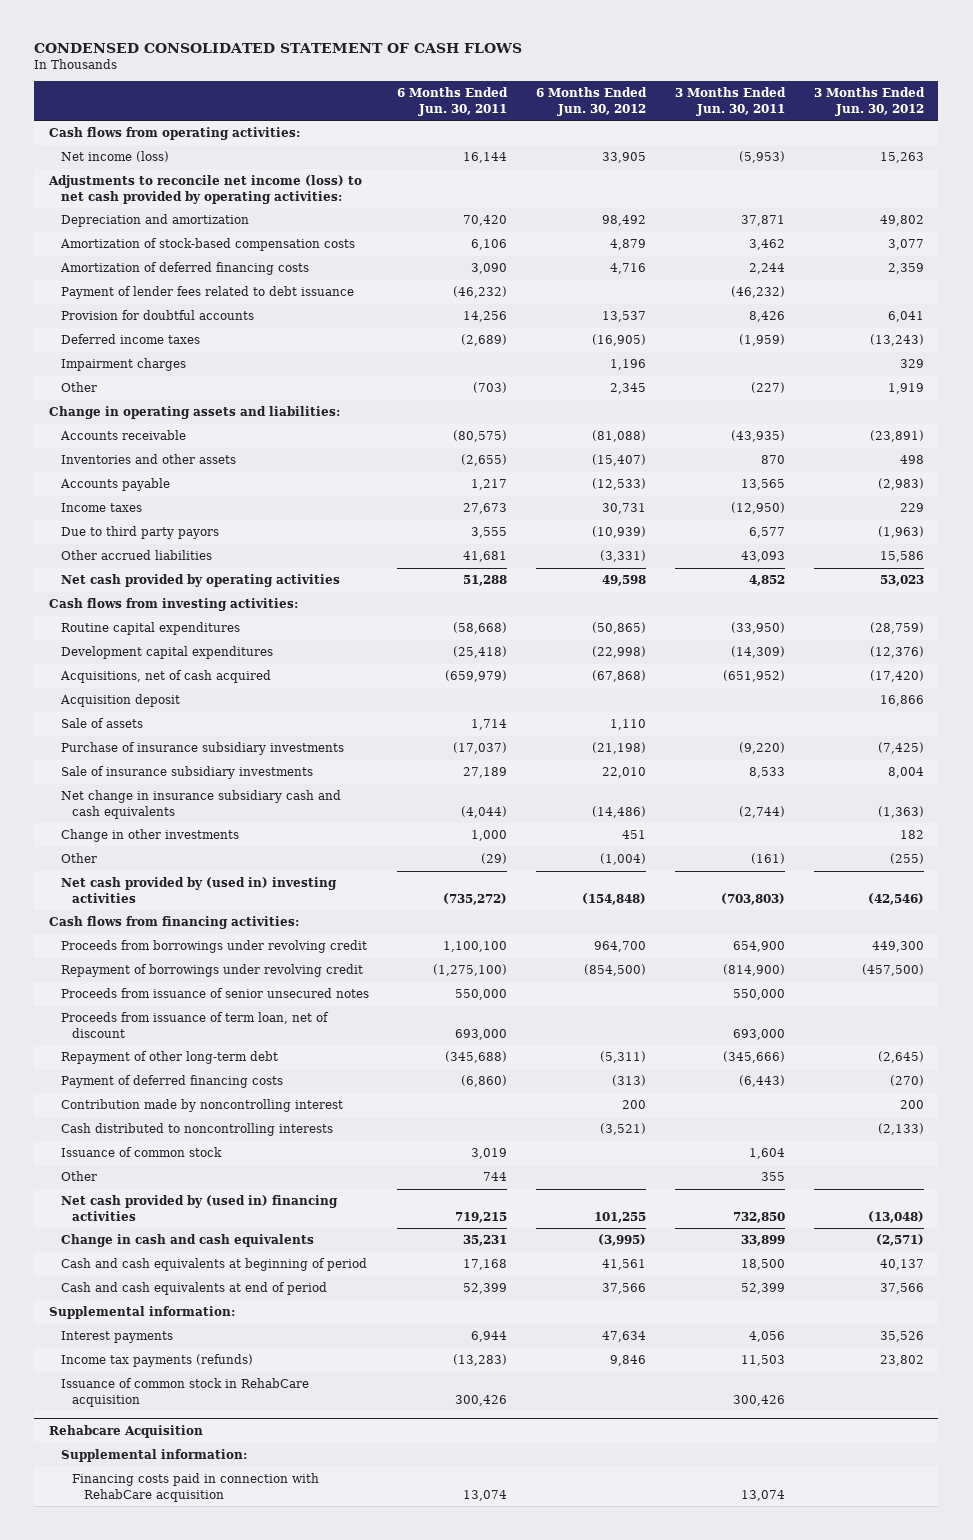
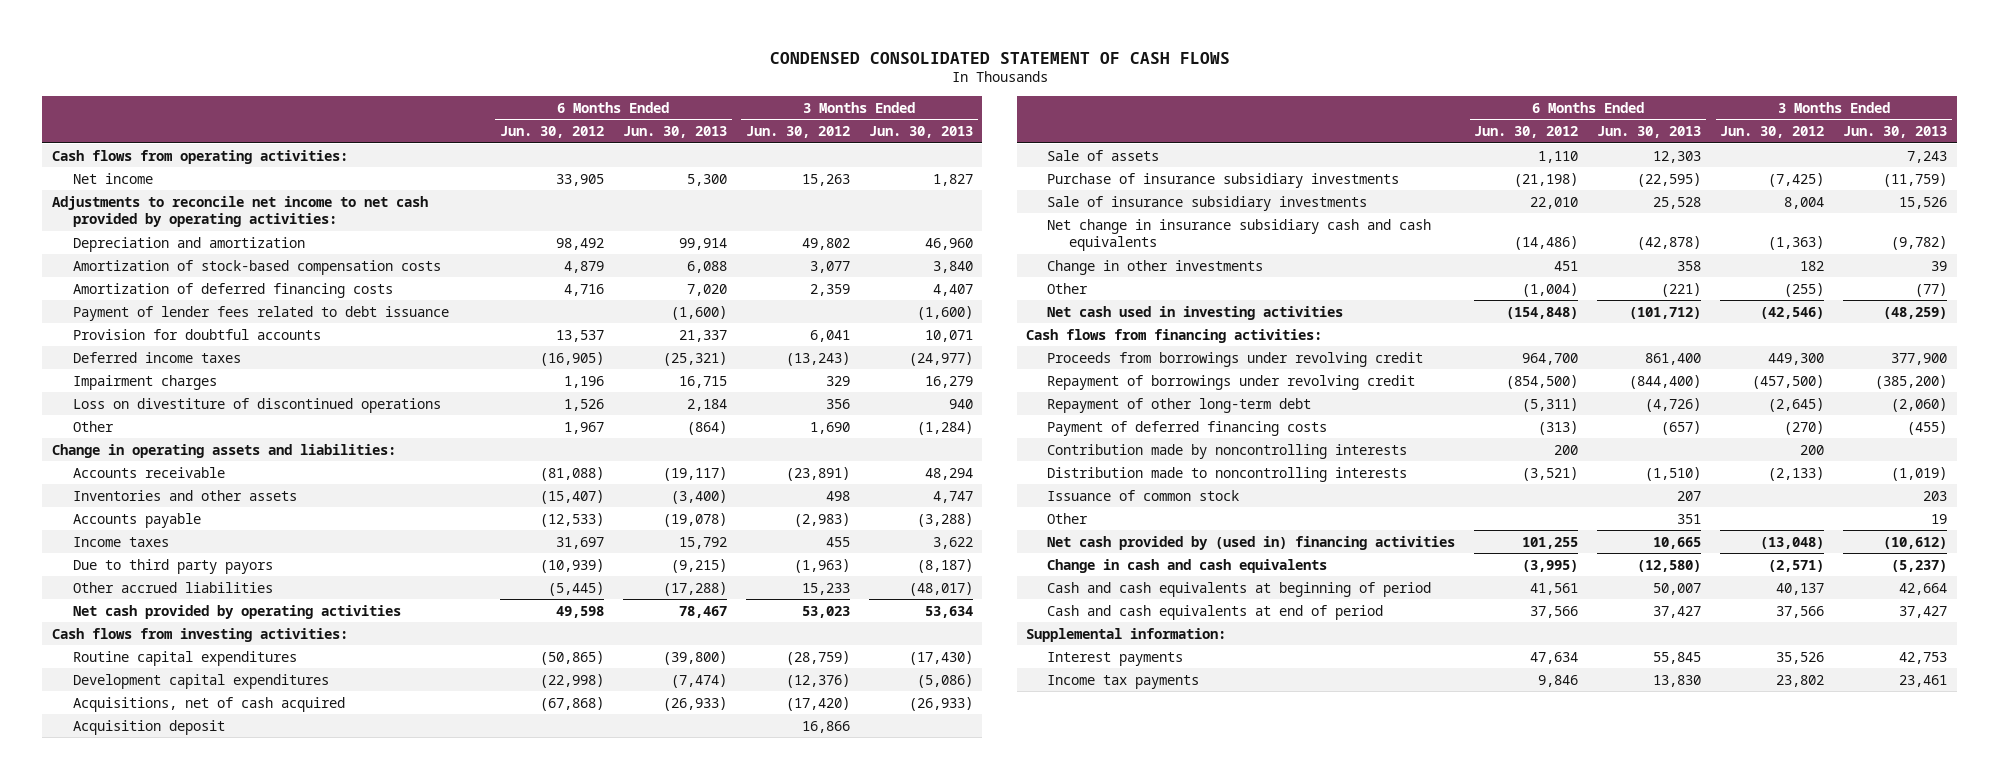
[397,87,509,116] 6 Months Ended Jun. 30, 2011 -> none
[675,87,787,116] 3 Months Ended Jun. 30, 2011 -> none
none -> [622,126,727,139] Jun. 30, 2013
none -> [868,126,973,139] Jun. 30, 2013
[60,151,169,163] Net income (loss) -> [72,172,153,184] Net income
[47,175,362,204] Adjustments to reconcile net income (loss) to net cash provided by operating activities: -> [51,195,428,227] Adjustments to reconcile net income to net cash provided by operating activities:
none -> [72,397,441,413] Loss on divestiture of discontinued operations
[610,383,647,395] 2,345 -> [563,421,604,434] 1,967
[887,383,924,395] 1,919 -> [809,421,850,434] 1,690
[602,503,647,515] 30,731 -> [555,536,604,549] 31,697
[899,503,924,513] 229 -> [825,536,850,547] 455
[600,550,647,563] (3,331) -> [547,581,604,596] (5,445)
[879,551,924,563] 15,586 -> [801,582,850,595] 15,233
[60,877,337,903] Net cash provided by (used in) investing activities -> [1047,305,1344,320] Net cash used in investing activities
[60,988,369,999] Proceeds from issuance of senior unsecured notes -> none
[60,1012,329,1038] Proceeds from issuance of term loan, net of discount -> none
[60,1099,343,1113] Contribution made by noncontrolling interest -> [1047,443,1408,459] Contribution made by noncontrolling interests
[60,1123,333,1137] Cash distributed to noncontrolling interests -> [1047,466,1408,482] Distribution made to noncontrolling interests
[60,1378,309,1407] Issuance of common stock in RehabCare acquisition -> none
[48,1424,203,1438] Rehabcare Acquisition -> none
[60,1449,247,1463] Supplemental information: -> none
[72,1473,320,1502] Financing costs paid in connection with RehabCare acquisition -> none
[60,1354,253,1368] Income tax payments (refunds) -> [1047,674,1200,689] Income tax payments

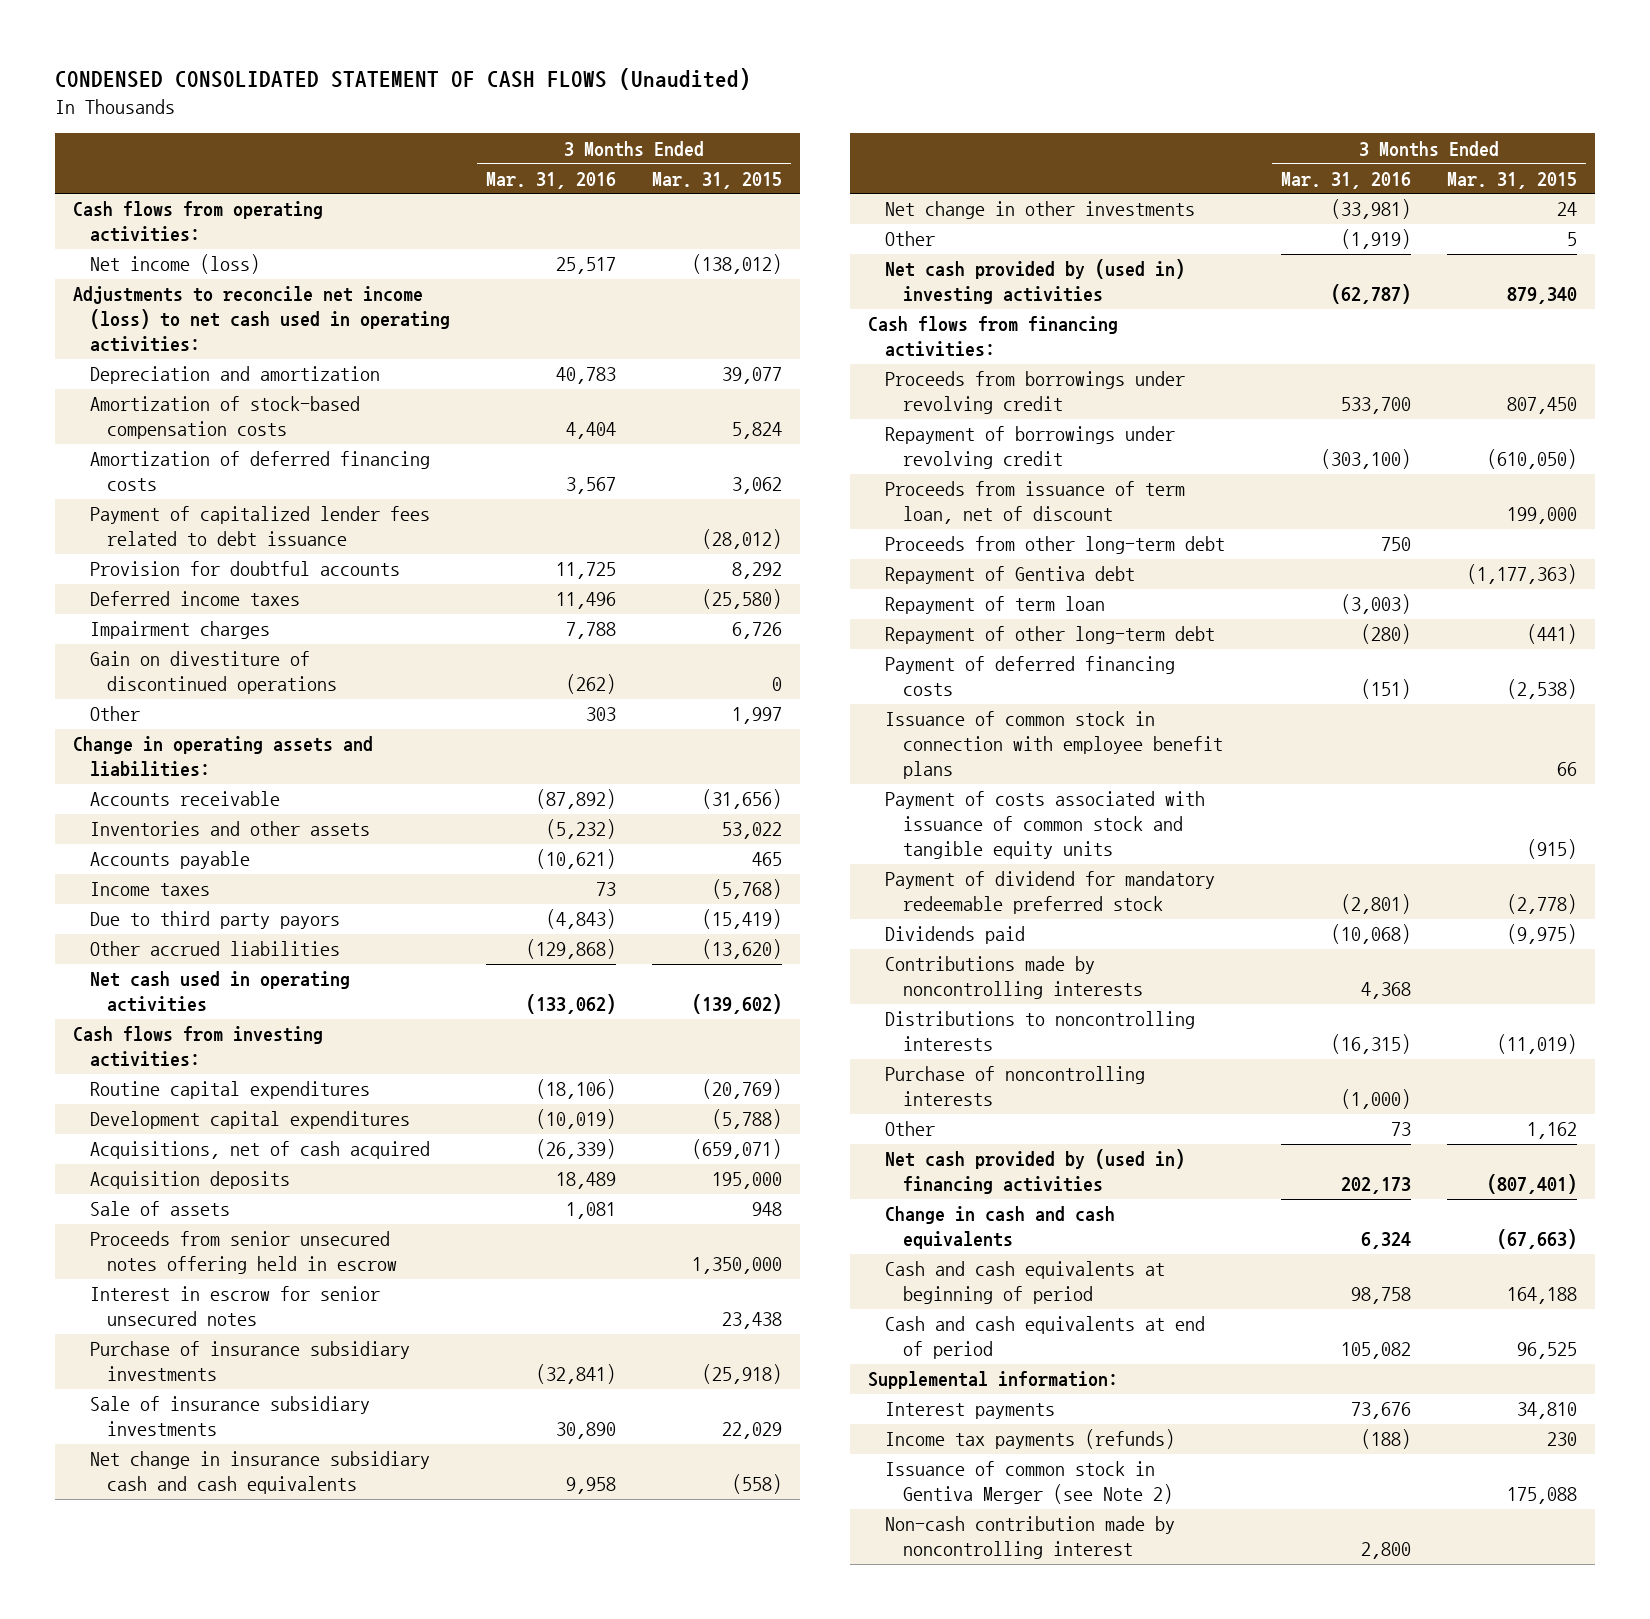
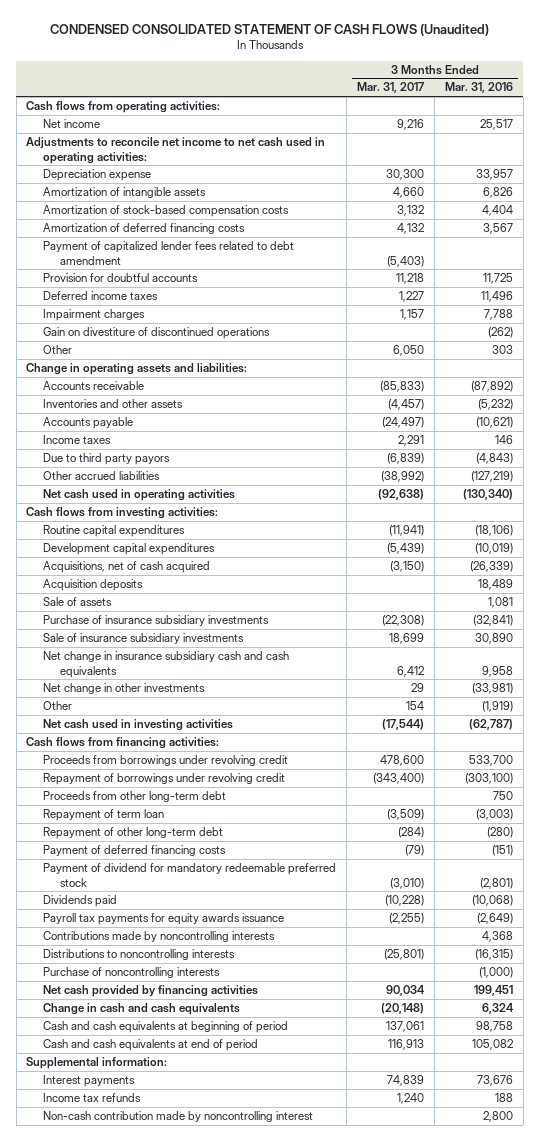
[651,171,782,189] Mar. 31, 2015 -> none
none -> [357,82,425,94] Mar. 31, 2017
[90,366,381,385] Depreciation and amortization -> none
[90,254,261,275] Net income (loss) -> [43,119,101,129] Net income
[72,286,451,353] Adjustments to reconcile net income (loss) to net cash used in operating activities: -> [26,137,326,164] Adjustments to reconcile net income to net cash used in operating activities:
none -> [43,169,152,182] Depreciation expense
none -> [43,187,207,199] Amortization of intangible assets
[90,506,431,547] Payment of capitalized lender fees related to debt issuance -> [43,241,295,265] Payment of capitalized lender fees related to debt amendment
[595,882,616,897] 73 -> [494,435,513,445] 146
[525,939,616,960] (129,868) -> [470,471,513,483] (127,219)
[525,994,616,1015] (133,062) -> [462,489,513,501] (130,340)
[90,1231,398,1275] Proceeds from senior unsecured notes offering held in escrow -> none
[90,1286,381,1327] Interest in escrow for senior unsecured notes -> none
[885,259,1186,305] Net cash provided by (used in) investing activities -> [43,719,234,732] Net cash used in investing activities
[885,481,1186,525] Proceeds from issuance of term loan, net of discount -> none
[885,566,1136,585] Repayment of Gentiva debt -> none
[885,711,1223,780] Issuance of common stock in connection with employee benefit plans -> none
[885,791,1206,860] Payment of costs associated with issuance of common stock and tangible equity units -> none
none -> [43,913,285,926] Payroll tax payments for equity awards issuance
[885,1121,936,1137] Other -> none
[885,1149,1186,1195] Net cash provided by (used in) financing activities -> [43,985,259,998] Net cash provided by financing activities
[1341,1177,1412,1195] 202,173 -> [473,985,513,997] 199,451
[885,1461,1173,1505] Issuance of common stock in Gentiva Merger (see Note 2) -> none
[885,1429,1176,1450] Income tax payments (refunds) -> [43,1093,142,1103] Income tax refunds
[1361,1429,1412,1450] (188) -> [494,1093,513,1103] 188

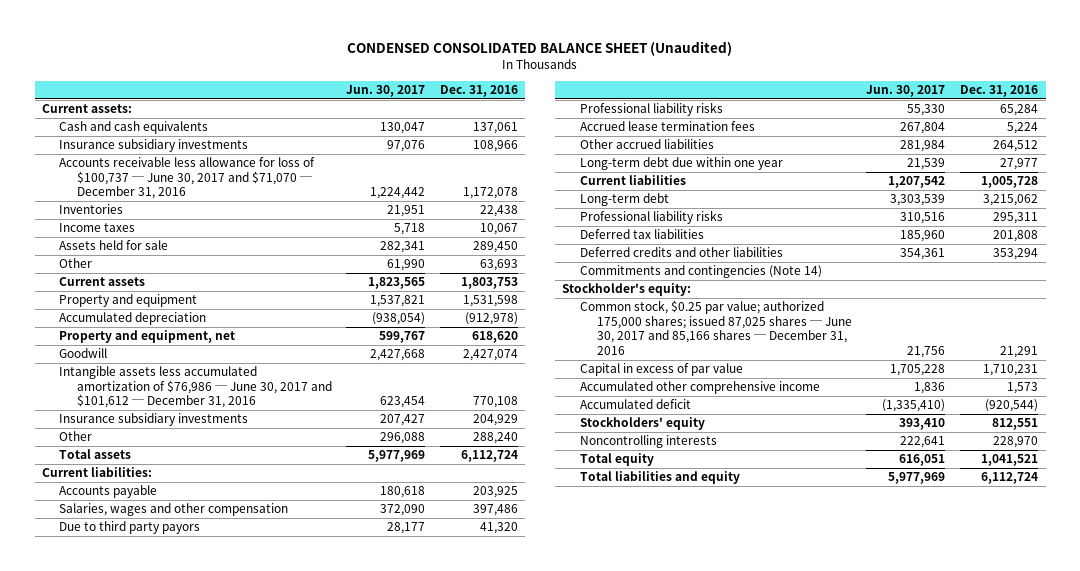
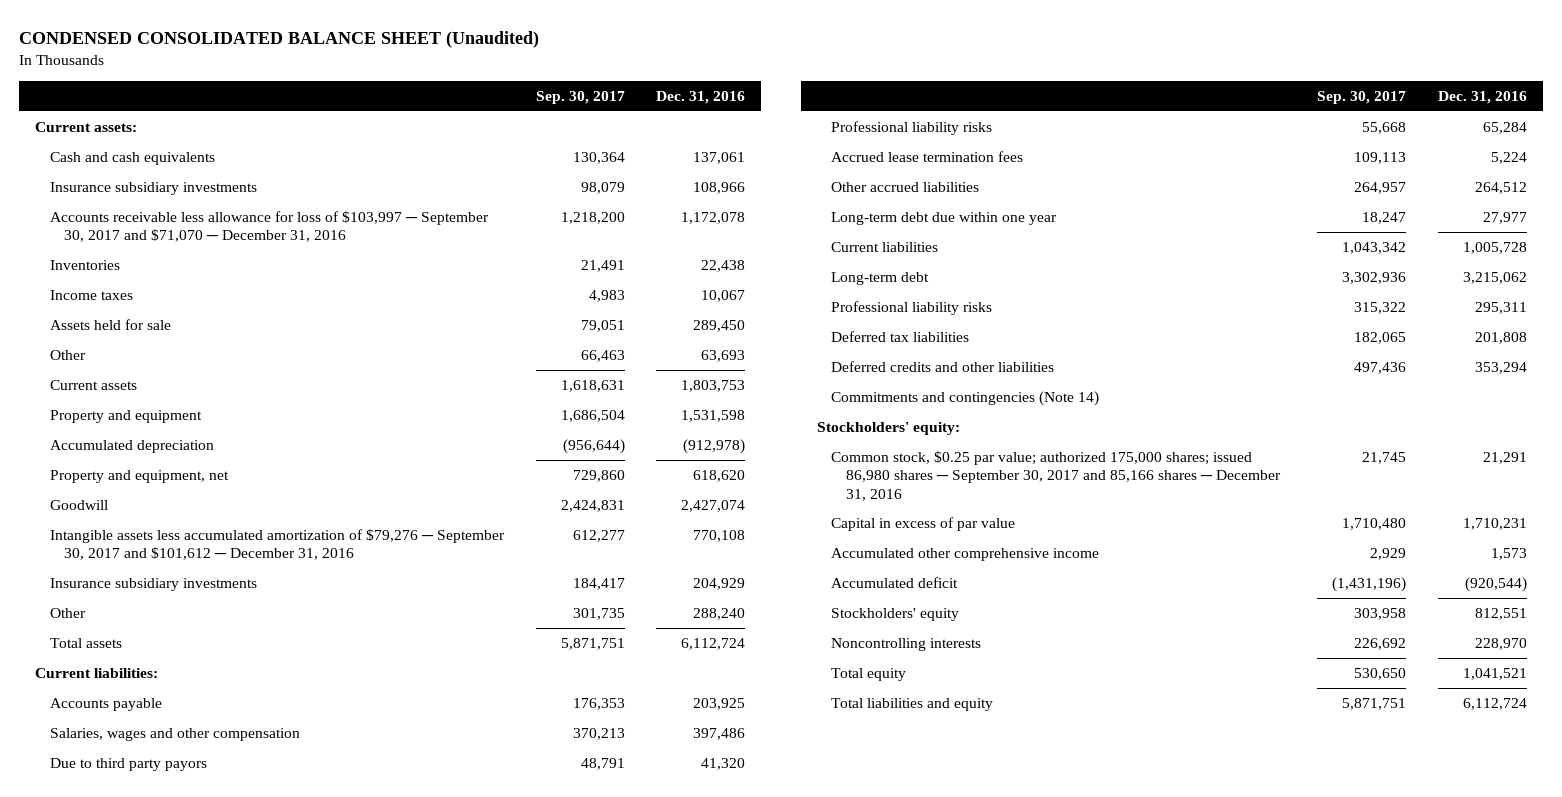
[346,85,426,98] Jun. 30, 2017 -> none
none -> [535,90,625,104] Sep. 30, 2017
[59,157,316,200] Accounts receivable less allowance for loss of $100,737 ─ June 30, 2017 and $71,070 ─ December 31, 2016 -> [49,210,489,243] Accounts receivable less allowance for loss of $103,997 ─ September 30, 2017 and $71,070 ─ December 31, 2016
[59,366,332,409] Intangible assets less accumulated amortization of $76,986 ─ June 30, 2017 and $101,612 ─ December 31, 2016 -> [49,528,505,561] Intangible assets less accumulated amortization of $79,276 ─ September 30, 2017 and $101,612 ─ December 31, 2016
[562,283,692,297] Stockholder's equity: -> [816,421,960,435] Stockholders' equity:
[579,300,852,356] Common stock, $0.25 par value; authorized 175,000 shares; issued 87,025 shares ─ June 30, 2017 and 85,166 shares ─ December 31, 2016 -> [831,450,1281,501] Common stock, $0.25 par value; authorized 175,000 shares; issued 86,980 shares ─ September 30, 2017 and 85,166 shares ─ December 31, 2016

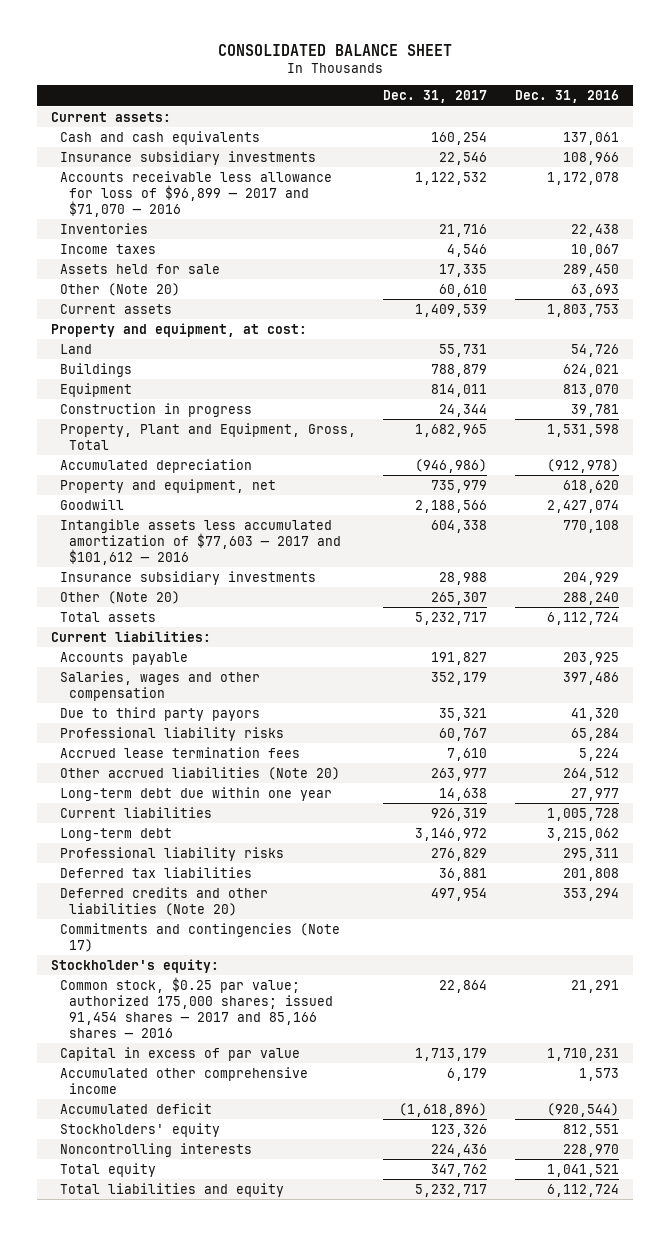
[19,30,540,48] CONDENSED CONSOLIDATED BALANCE SHEET (Unaudited) -> [217,44,452,57] CONSOLIDATED BALANCE SHEET
[535,90,625,104] Sep. 30, 2017 -> none
none -> [383,90,488,104] Dec. 31, 2017
[49,210,489,243] Accounts receivable less allowance for loss of $103,997 ─ September 30, 2017 and $71,070 ─ December 31, 2016 -> [59,170,332,217] Accounts receivable less allowance for loss of $96,899 ─ 2017 and $71,070 ─ 2016
[49,349,86,360] Other -> [59,282,180,296] Other (Note 20)
none -> [50,322,307,337] Property and equipment, at cost:
none -> [59,343,92,354] Land
none -> [59,362,132,377] Buildings
none -> [59,382,132,397] Equipment
none -> [59,402,252,417] Construction in progress
[49,409,202,423] Property and equipment -> [59,422,356,450] Property, Plant and Equipment, Gross, Total
[49,528,505,561] Intangible assets less accumulated amortization of $79,276 ─ September 30, 2017 and $101,612 ─ December 31, 2016 -> [59,518,342,565] Intangible assets less accumulated amortization of $77,603 ─ 2017 and $101,612 ─ 2016
[49,607,86,618] Other -> [59,590,180,604] Other (Note 20)
[831,181,980,192] Other accrued liabilities -> [59,766,340,780] Other accrued liabilities (Note 20)
[831,360,1055,372] Deferred credits and other liabilities -> [59,886,268,916] Deferred credits and other liabilities (Note 20)
[831,390,1100,406] Commitments and contingencies (Note 14) -> [59,922,340,952] Commitments and contingencies (Note 17)
[816,421,960,435] Stockholders' equity: -> [50,958,219,973] Stockholder's equity:
[831,450,1281,501] Common stock, $0.25 par value; authorized 175,000 shares; issued 86,980 shares ─ September 30, 2017 and 85,166 shares ─ December 31, 2016 -> [59,976,334,1038] Common stock, $0.25 par value; authorized 175,000 shares; issued 91,454 shares ─ 2017 and 85,166 shares ─ 2016

